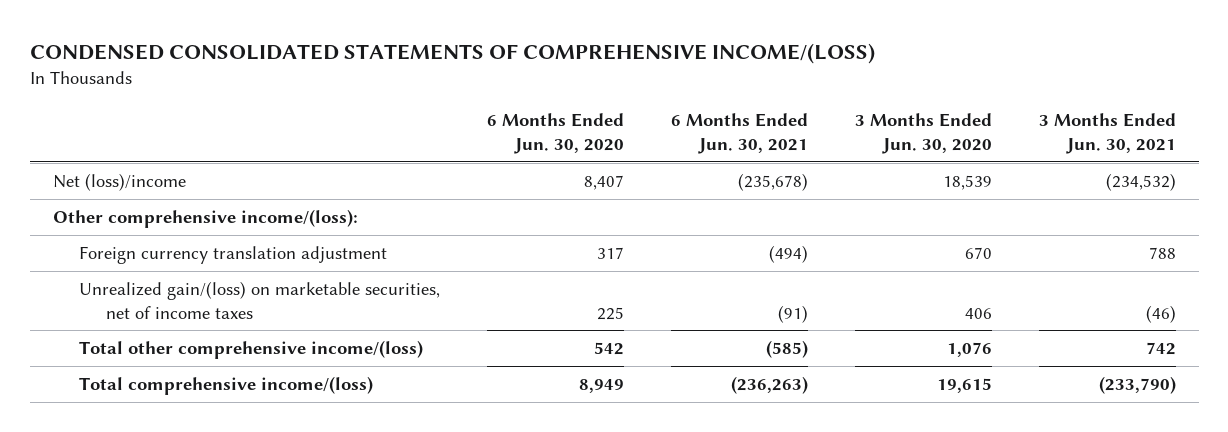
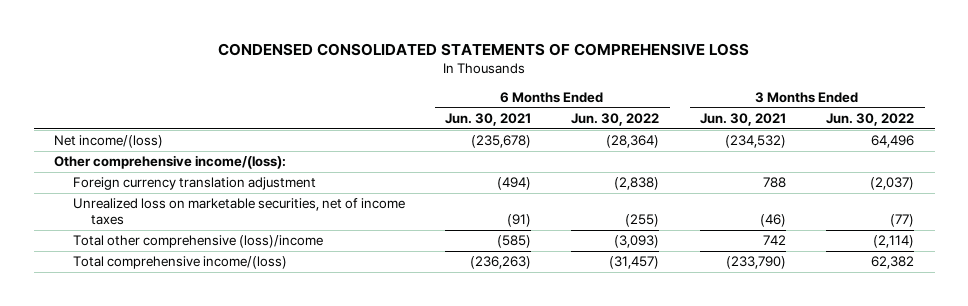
[29,42,875,64] CONDENSED CONSOLIDATED STATEMENTS OF COMPREHENSIVE INCOME/(LOSS) -> [218,42,750,56] CONDENSED CONSOLIDATED STATEMENTS OF COMPREHENSIVE LOSS
[487,113,625,155] 6 Months Ended Jun. 30, 2020 -> none
[854,113,992,155] 3 Months Ended Jun. 30, 2020 -> none
none -> [571,112,660,126] Jun. 30, 2022
none -> [826,112,915,126] Jun. 30, 2022
[52,172,186,191] Net (loss)/income -> [53,135,163,149] Net income/(loss)
[79,280,441,319] Unrealized gain/(loss) on marketable securities, net of income taxes -> [72,198,405,226] Unrealized loss on marketable securities, net of income taxes
[79,339,424,359] Total other comprehensive income/(loss) -> [72,235,323,249] Total other comprehensive (loss)/income

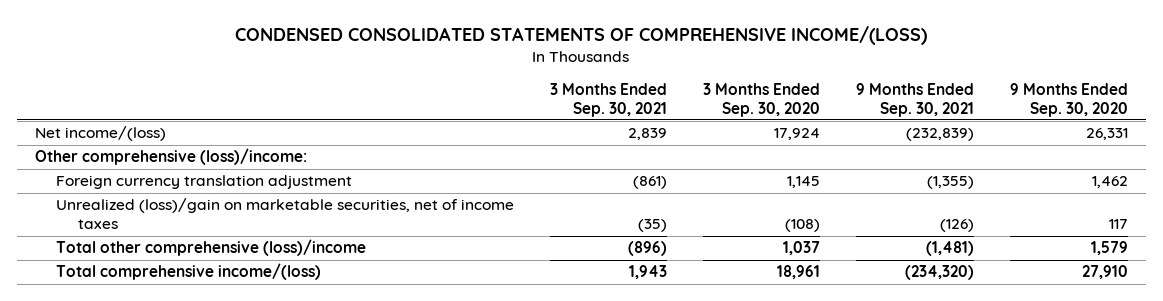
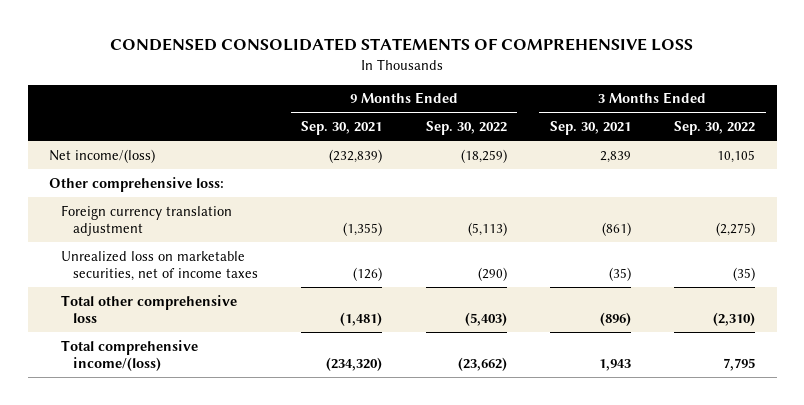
[235,25,928,45] CONDENSED CONSOLIDATED STATEMENTS OF COMPREHENSIVE INCOME/(LOSS) -> [110,38,694,52] CONDENSED CONSOLIDATED STATEMENTS OF COMPREHENSIVE LOSS
[703,82,821,117] 3 Months Ended Sep. 30, 2020 -> none
[1010,82,1129,117] 9 Months Ended Sep. 30, 2020 -> none
none -> [425,121,507,136] Sep. 30, 2022
none -> [673,121,755,136] Sep. 30, 2022
[34,148,307,166] Other comprehensive (loss)/income: -> [49,176,225,192] Other comprehensive loss:
[56,198,515,230] Unrealized (loss)/gain on marketable securities, net of income taxes -> [61,250,259,281] Unrealized loss on marketable securities, net of income taxes
[56,239,367,257] Total other comprehensive (loss)/income -> [61,294,238,323] Total other comprehensive loss

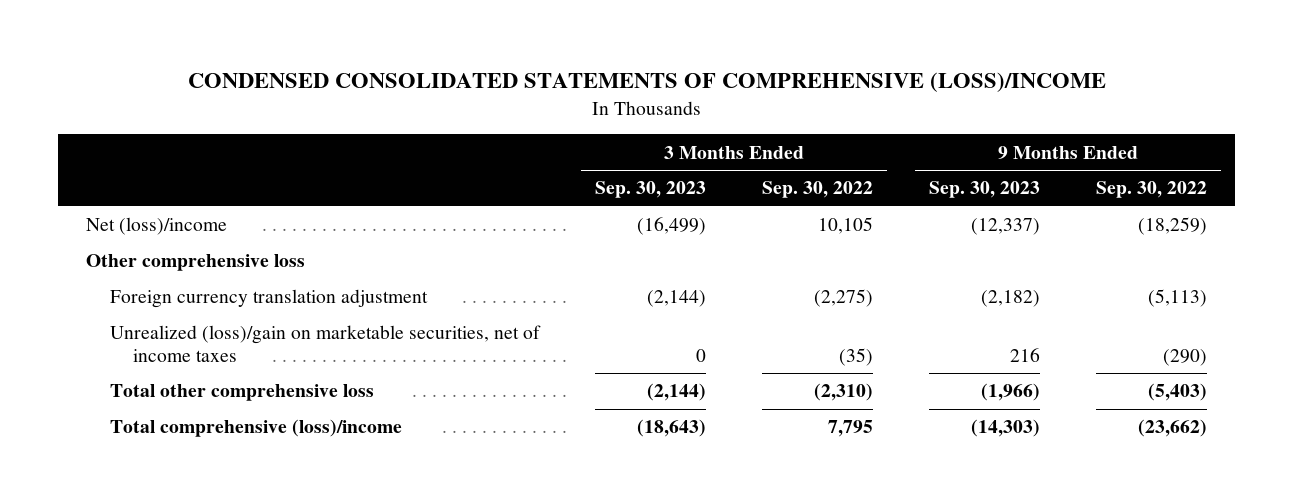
[110,38,694,52] CONDENSED CONSOLIDATED STATEMENTS OF COMPREHENSIVE LOSS -> [187,72,1106,93] CONDENSED CONSOLIDATED STATEMENTS OF COMPREHENSIVE (LOSS)/INCOME
[301,121,383,136] Sep. 30, 2021 -> none
[549,121,631,136] Sep. 30, 2021 -> none
none -> [595,181,707,199] Sep. 30, 2023
none -> [929,181,1041,199] Sep. 30, 2023
[49,148,156,163] Net income/(loss) -> [85,217,227,236] Net (loss)/income
[49,176,225,192] Other comprehensive loss: -> [85,254,305,272] Other comprehensive loss
[61,250,259,281] Unrealized loss on marketable securities, net of income taxes -> [109,325,541,362] Unrealized (loss)/gain on marketable securities, net of income taxes
[61,339,199,371] Total comprehensive income/(loss) -> [109,419,402,438] Total comprehensive (loss)/income

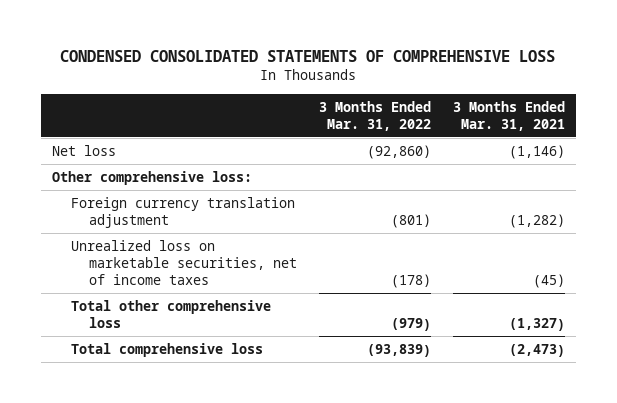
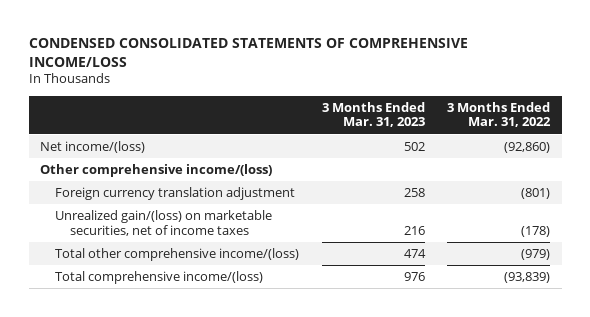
[60,50,556,63] CONDENSED CONSOLIDATED STATEMENTS OF COMPREHENSIVE LOSS -> [28,37,468,67] CONDENSED CONSOLIDATED STATEMENTS OF COMPREHENSIVE INCOME/LOSS
[452,100,565,131] 3 Months Ended Mar. 31, 2021 -> none
none -> [321,101,425,128] 3 Months Ended Mar. 31, 2023
[51,144,116,156] Net loss -> [39,140,145,153] Net income/(loss)
[51,170,252,185] Other comprehensive loss: -> [39,163,272,177] Other comprehensive income/(loss)
[70,239,298,285] Unrealized loss on marketable securities, net of income taxes -> [54,209,272,236] Unrealized gain/(loss) on marketable securities, net of income taxes
[70,299,271,328] Total other comprehensive loss -> [54,247,299,261] Total other comprehensive income/(loss)
[70,342,263,357] Total comprehensive loss -> [54,270,263,284] Total comprehensive income/(loss)

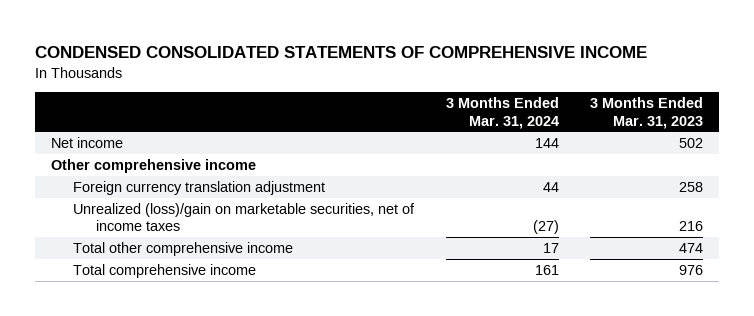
[28,37,468,67] CONDENSED CONSOLIDATED STATEMENTS OF COMPREHENSIVE INCOME/LOSS -> [34,45,647,58] CONDENSED CONSOLIDATED STATEMENTS OF COMPREHENSIVE INCOME
[447,101,552,128] 3 Months Ended Mar. 31, 2022 -> none
none -> [445,97,559,129] 3 Months Ended Mar. 31, 2024
[39,140,145,153] Net income/(loss) -> [50,136,123,148] Net income
[39,163,272,177] Other comprehensive income/(loss) -> [50,158,256,173] Other comprehensive income
[54,209,272,236] Unrealized gain/(loss) on marketable securities, net of income taxes -> [73,202,416,232] Unrealized (loss)/gain on marketable securities, net of income taxes
[54,247,299,261] Total other comprehensive income/(loss) -> [73,241,294,256] Total other comprehensive income
[54,270,263,284] Total comprehensive income/(loss) -> [73,263,257,278] Total comprehensive income

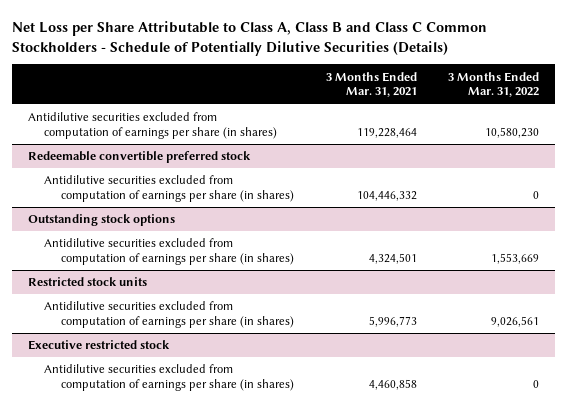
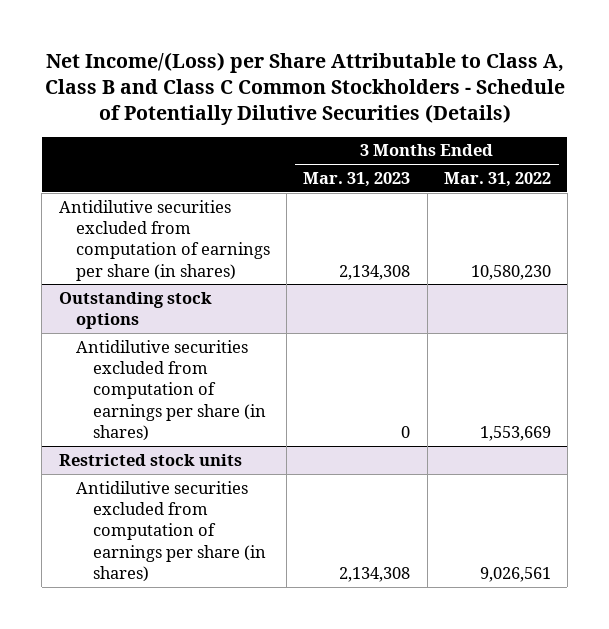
[12,20,488,56] Net Loss per Share Attributable to Class A, Class B and Class C Common Stockholders - Schedule of Potentially Dilutive Securities (Details) -> [44,51,565,125] Net Income/(Loss) per Share Attributable to Class A, Class B and Class C Common Stockholders - Schedule of Potentially Dilutive Securities (Details)
[325,71,417,98] 3 Months Ended Mar. 31, 2021 -> none
none -> [303,171,411,187] Mar. 31, 2023
[27,151,251,164] Redeemable convertible preferred stock -> none
[44,175,295,203] Antidilutive securities excluded from computation of earnings per share (in shares) -> none
[27,340,170,351] Executive restricted stock -> none
[44,364,295,392] Antidilutive securities excluded from computation of earnings per share (in shares) -> none

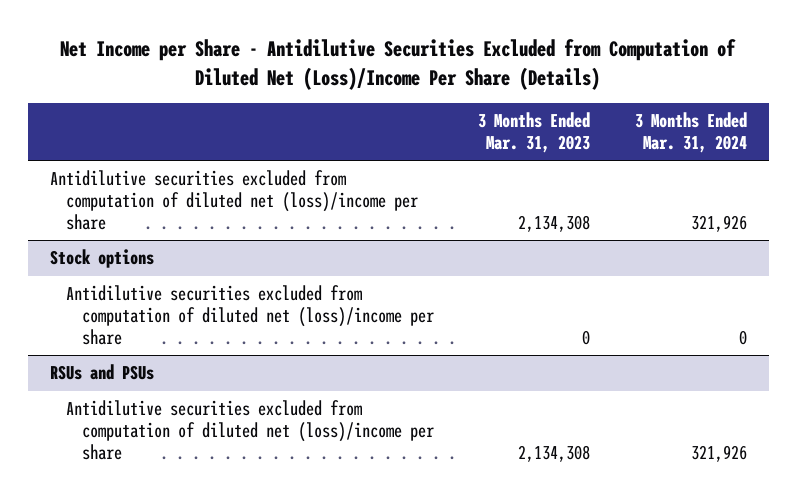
[44,51,565,125] Net Income/(Loss) per Share Attributable to Class A, Class B and Class C Common Stockholders - Schedule of Potentially Dilutive Securities (Details) -> [60,39,737,90] Net Income per Share - Antidilutive Securities Excluded from Computation of Diluted Net (Loss)/Income Per Share (Details)
[443,171,551,187] Mar. 31, 2022 -> none
none -> [634,112,747,153] 3 Months Ended Mar. 31, 2024
[58,453,242,466] Restricted stock units -> none
[58,199,270,281] Antidilutive securities excluded from computation of earnings per share (in shares) -> [49,170,419,230] Antidilutive securities excluded from computation of diluted net (loss)/income per share
[58,291,212,330] Outstanding stock options -> [49,249,154,269] Stock options
[75,339,267,441] Antidilutive securities excluded from computation of earnings per share (in shares) -> [66,285,435,345] Antidilutive securities excluded from computation of diluted net (loss)/income per share
none -> [49,364,154,381] RSUs and PSUs
[75,480,267,582] Antidilutive securities excluded from computation of earnings per share (in shares) -> [66,400,435,460] Antidilutive securities excluded from computation of diluted net (loss)/income per share

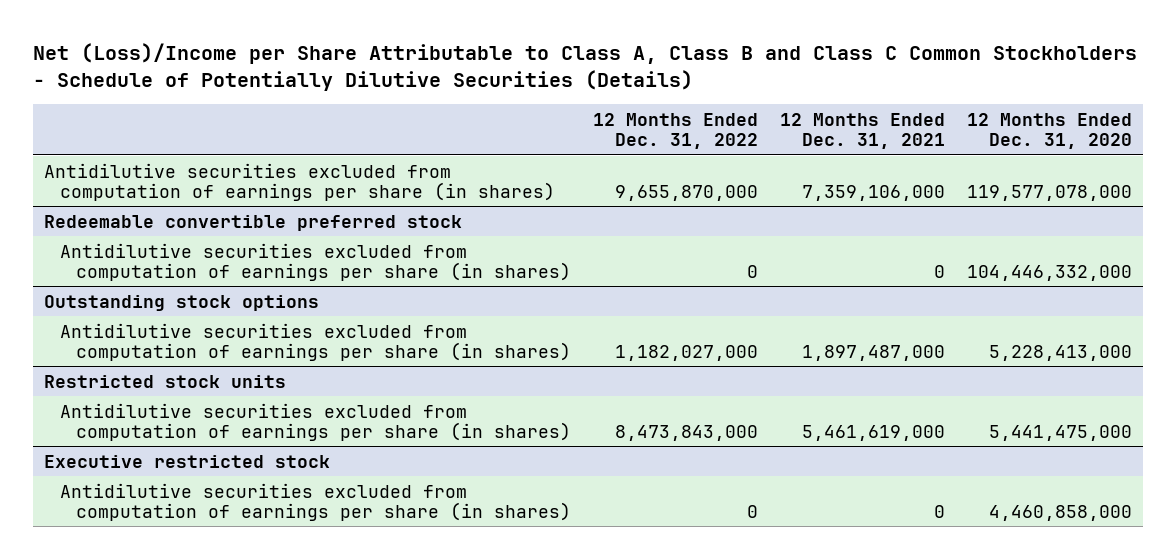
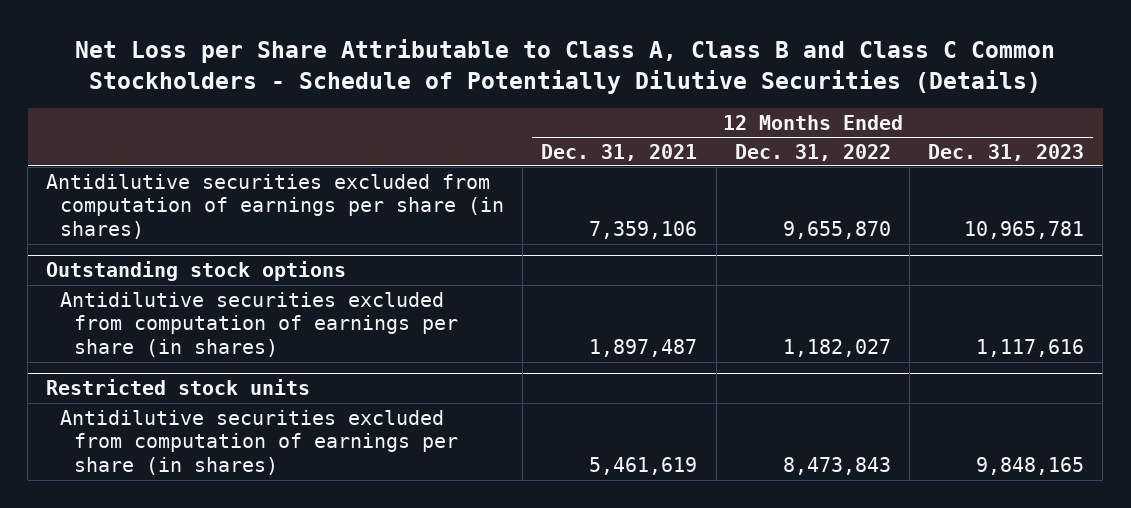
[33,42,1138,91] Net (Loss)/Income per Share Attributable to Class A, Class B and Class C Common Stockholders - Schedule of Potentially Dilutive Securities (Details) -> [75,39,1056,94] Net Loss per Share Attributable to Class A, Class B and Class C Common Stockholders - Schedule of Potentially Dilutive Securities (Details)
[966,112,1132,149] 12 Months Ended Dec. 31, 2020 -> none
none -> [928,143,1085,161] Dec. 31, 2023
[43,214,462,231] Redeemable convertible preferred stock -> none
[59,242,571,281] Antidilutive securities excluded from computation of earnings per share (in shares) -> none
[614,184,758,201] 9,655,870,000 -> [782,221,891,240] 9,655,870
[801,184,945,201] 7,359,106,000 -> [589,221,698,240] 7,359,106
[614,344,758,361] 1,182,027,000 -> [782,339,891,358] 1,182,027
[801,344,945,361] 1,897,487,000 -> [589,339,698,358] 1,897,487
[43,454,330,468] Executive restricted stock -> none
[59,482,571,521] Antidilutive securities excluded from computation of earnings per share (in shares) -> none
[614,424,758,441] 8,473,843,000 -> [782,457,891,476] 8,473,843
[801,424,945,441] 5,461,619,000 -> [589,457,698,476] 5,461,619

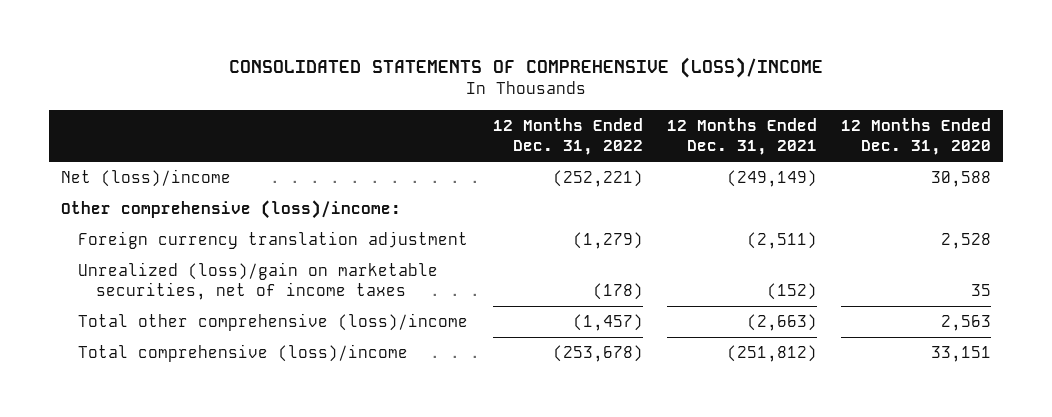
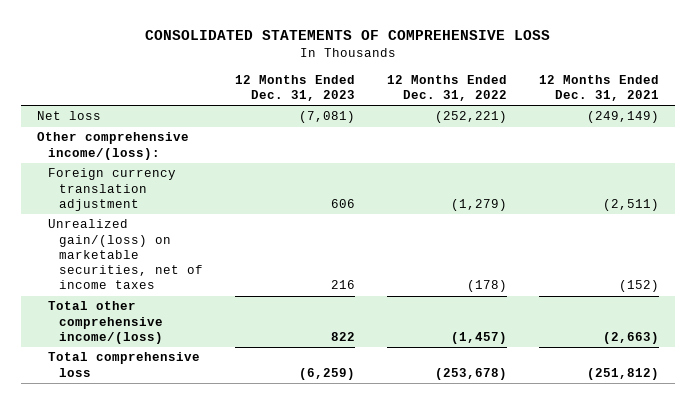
[228,57,823,79] CONSOLIDATED STATEMENTS OF COMPREHENSIVE (LOSS)/INCOME -> [144,30,550,41] CONSOLIDATED STATEMENTS OF COMPREHENSIVE LOSS
[841,117,992,156] 12 Months Ended Dec. 31, 2020 -> none
none -> [235,74,356,102] 12 Months Ended Dec. 31, 2023
[60,168,231,187] Net (loss)/income -> [36,111,101,121] Net loss
[60,199,401,219] Other comprehensive (loss)/income: -> [36,132,189,160] Other comprehensive income/(loss):
[78,261,439,301] Unrealized (loss)/gain on marketable securities, net of income taxes -> [47,219,204,290] Unrealized gain/(loss) on marketable securities, net of income taxes
[78,312,469,331] Total other comprehensive (loss)/income -> [47,301,164,344] Total other comprehensive income/(loss)
[78,343,409,362] Total comprehensive (loss)/income -> [47,352,200,377] Total comprehensive loss

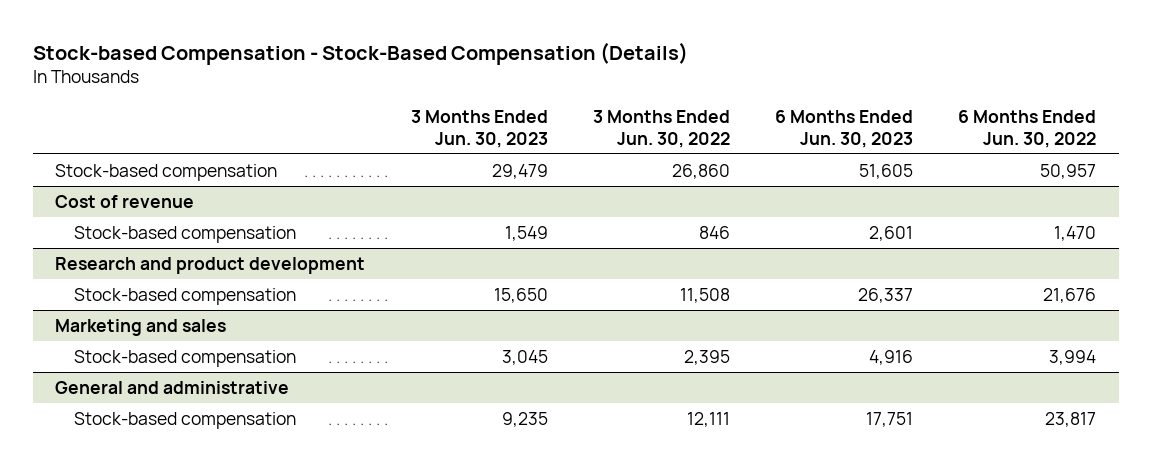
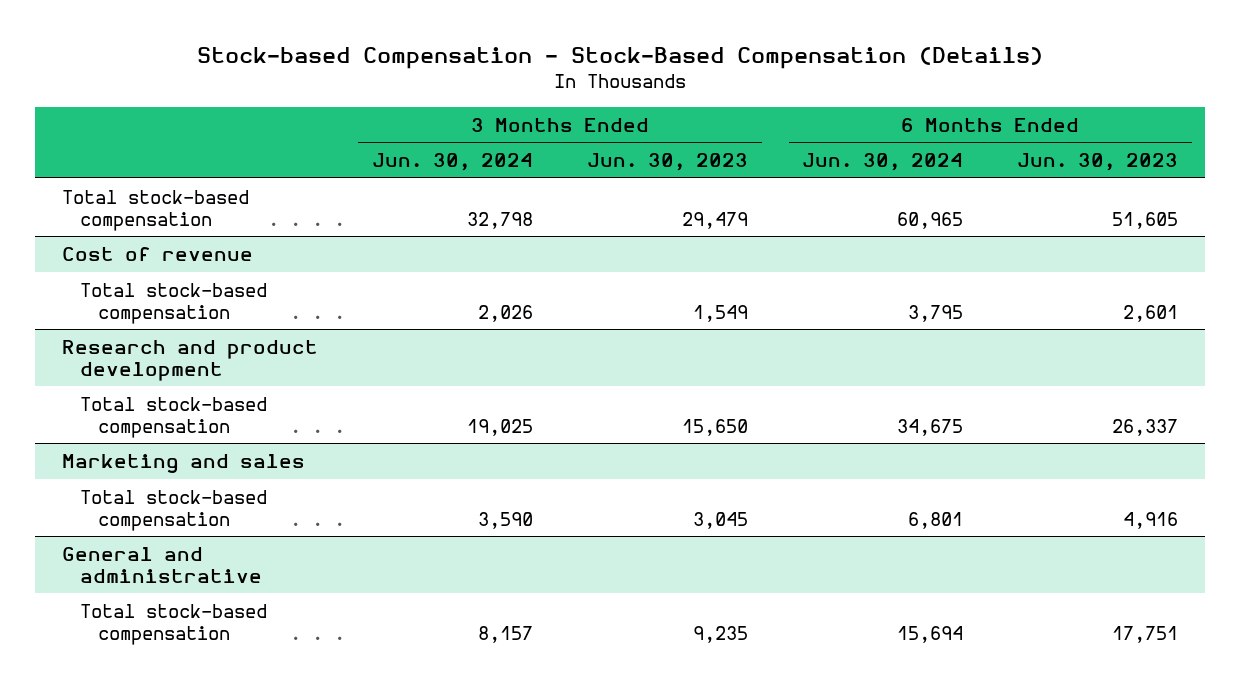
[592,109,730,148] 3 Months Ended Jun. 30, 2022 -> none
[958,109,1097,148] 6 Months Ended Jun. 30, 2022 -> none
none -> [372,153,534,172] Jun. 30, 2024
none -> [802,153,964,172] Jun. 30, 2024
[55,163,278,181] Stock-based compensation -> [61,189,249,231] Total stock-based compensation
[73,225,296,243] Stock-based compensation -> [79,282,267,324] Total stock-based compensation
[73,287,296,305] Stock-based compensation -> [79,396,267,438] Total stock-based compensation
[73,349,296,367] Stock-based compensation -> [79,489,267,531] Total stock-based compensation
[73,411,296,429] Stock-based compensation -> [79,603,267,645] Total stock-based compensation

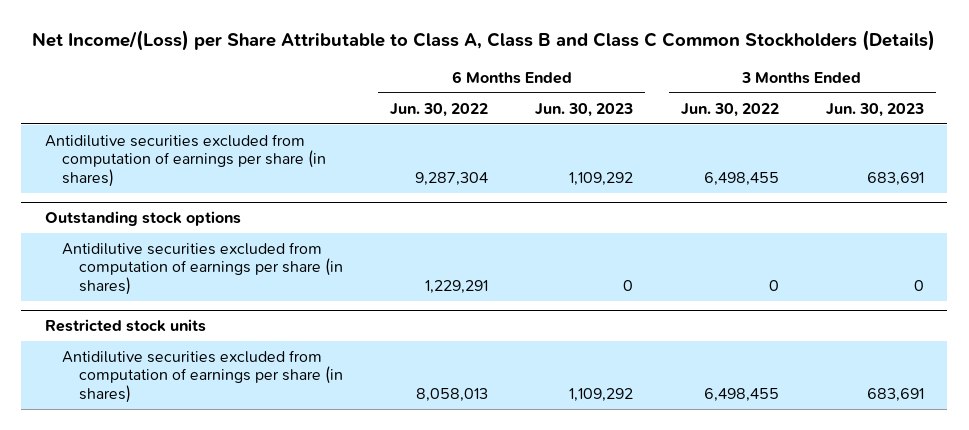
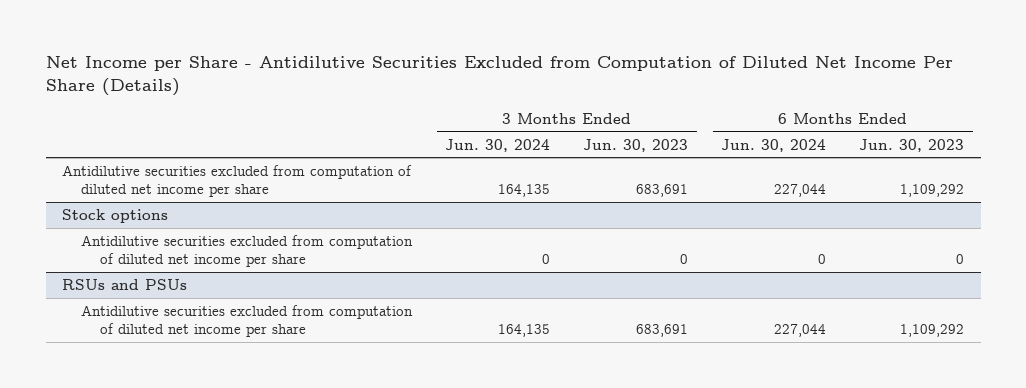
[32,30,936,52] Net Income/(Loss) per Share Attributable to Class A, Class B and Class C Common Stockholders (Details) -> [45,56,953,97] Net Income per Share - Antidilutive Securities Excluded from Computation of Diluted Net Income Per Share (Details)
[390,102,489,117] Jun. 30, 2022 -> none
[680,102,779,117] Jun. 30, 2022 -> none
none -> [445,138,551,152] Jun. 30, 2024
none -> [721,138,827,152] Jun. 30, 2024
[45,319,207,333] Restricted stock units -> none
[45,133,326,188] Antidilutive securities excluded from computation of earnings per share (in shares) -> [62,164,413,197] Antidilutive securities excluded from computation of diluted net income per share
[45,211,242,227] Outstanding stock options -> [62,208,169,223] Stock options
[61,241,343,296] Antidilutive securities excluded from computation of earnings per share (in shares) -> [81,234,414,267] Antidilutive securities excluded from computation of diluted net income per share
none -> [62,278,188,290] RSUs and PSUs
[61,349,343,404] Antidilutive securities excluded from computation of earnings per share (in shares) -> [81,304,414,337] Antidilutive securities excluded from computation of diluted net income per share

